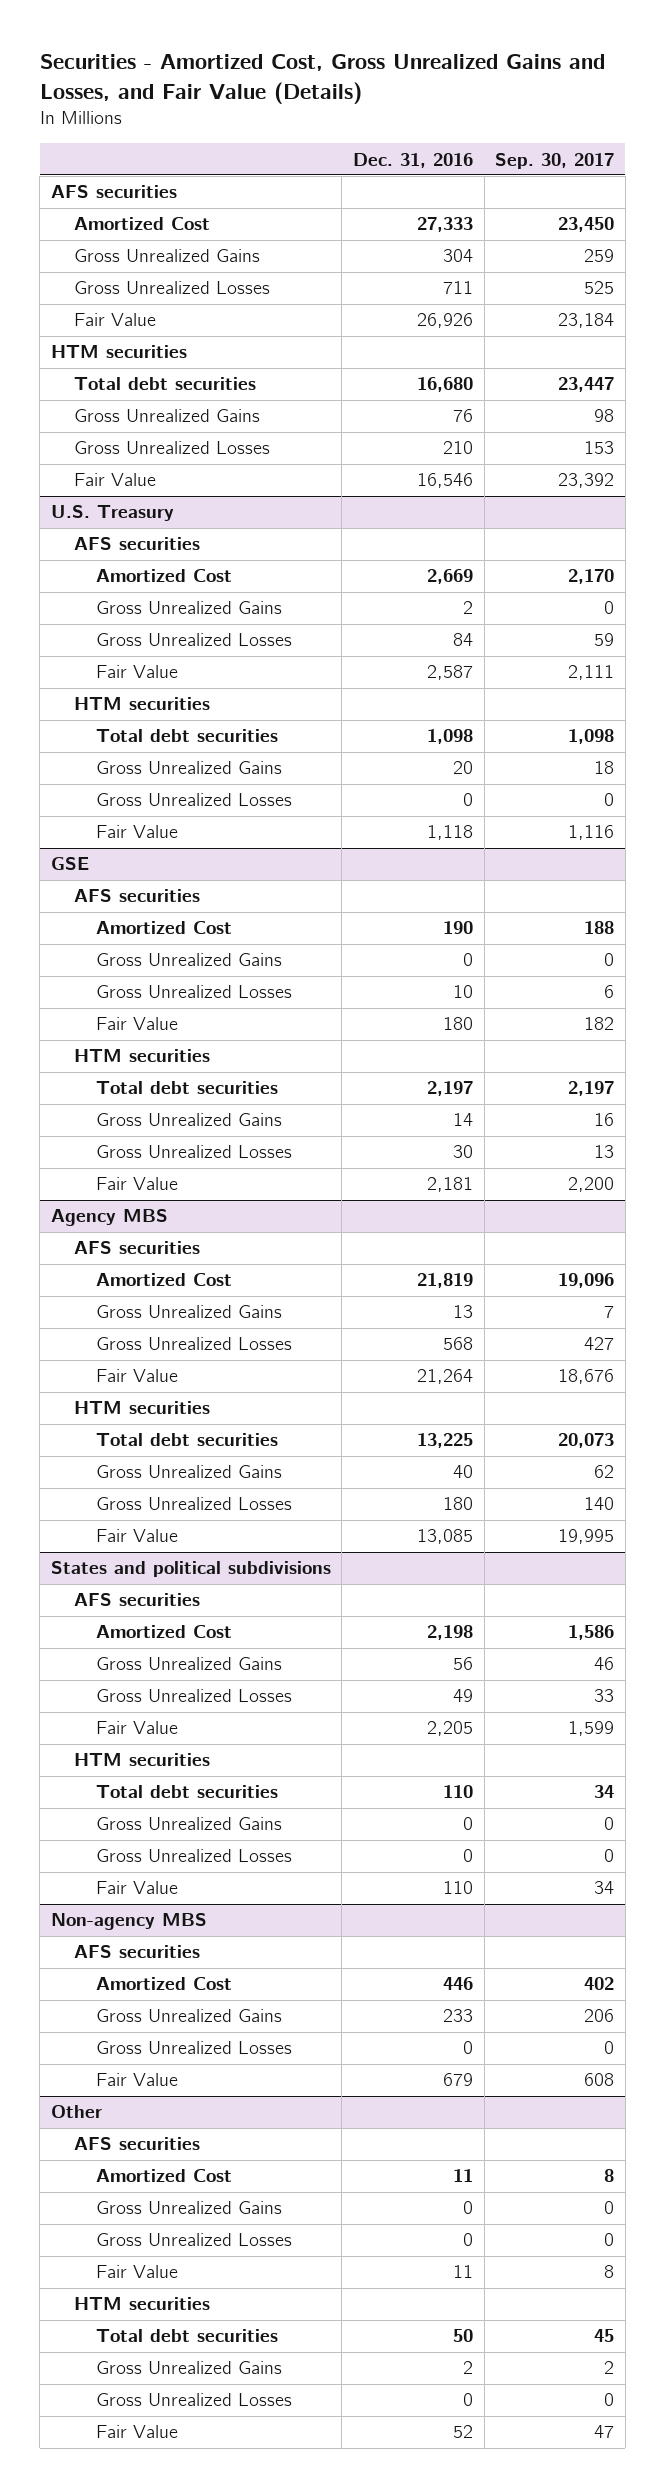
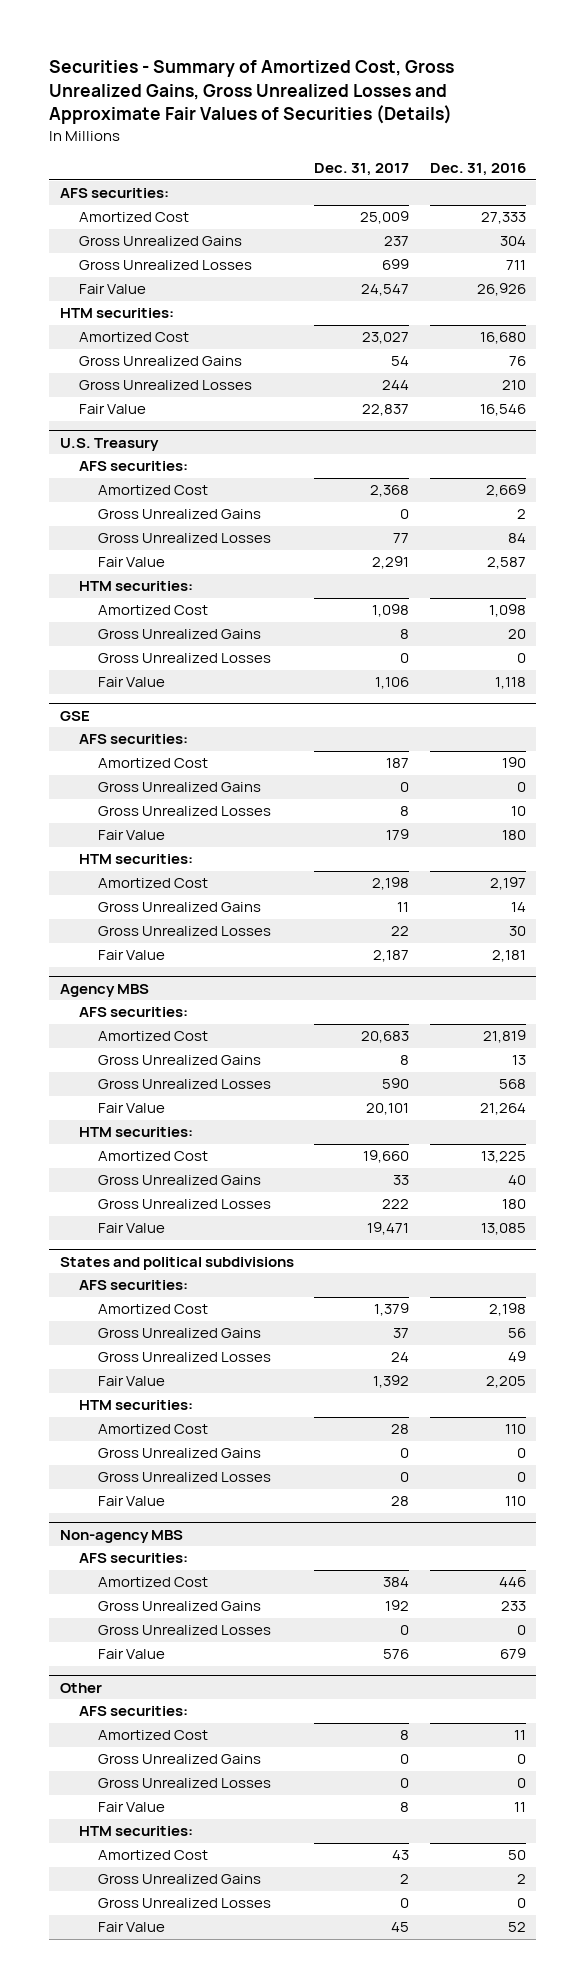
[39,54,605,104] Securities - Amortized Cost, Gross Unrealized Gains and Losses, and Fair Value (Details) -> [49,59,455,125] Securities - Summary of Amortized Cost, Gross Unrealized Gains, Gross Unrealized Losses and Approximate Fair Values of Securities (Details)
[495,152,615,169] Sep. 30, 2017 -> none
none -> [314,163,410,177] Dec. 31, 2017
[50,185,177,199] AFS securities -> [59,188,169,199] AFS securities:
[50,345,187,359] HTM securities -> [59,308,174,319] HTM securities:
[73,377,256,391] Total debt securities -> [78,332,189,343] Amortized Cost
[73,537,200,551] AFS securities -> [78,461,188,472] AFS securities:
[73,697,210,711] HTM securities -> [78,581,193,592] HTM securities:
[96,729,279,743] Total debt securities -> [97,605,208,616] Amortized Cost
[73,889,200,903] AFS securities -> [78,734,188,745] AFS securities:
[73,1049,210,1063] HTM securities -> [78,854,193,865] HTM securities:
[96,1081,279,1095] Total debt securities -> [97,878,208,889] Amortized Cost
[73,1241,200,1255] AFS securities -> [78,1007,188,1018] AFS securities:
[73,1401,210,1415] HTM securities -> [78,1127,193,1138] HTM securities:
[96,1433,279,1447] Total debt securities -> [97,1151,208,1162] Amortized Cost
[73,1593,200,1607] AFS securities -> [78,1280,188,1291] AFS securities:
[73,1753,210,1767] HTM securities -> [78,1400,193,1411] HTM securities:
[96,1785,279,1799] Total debt securities -> [97,1424,208,1435] Amortized Cost
[73,1945,200,1959] AFS securities -> [78,1553,188,1564] AFS securities:
[73,2137,200,2151] AFS securities -> [78,1706,188,1717] AFS securities:
[73,2297,210,2311] HTM securities -> [78,1826,193,1837] HTM securities:
[96,2329,279,2343] Total debt securities -> [97,1850,208,1861] Amortized Cost

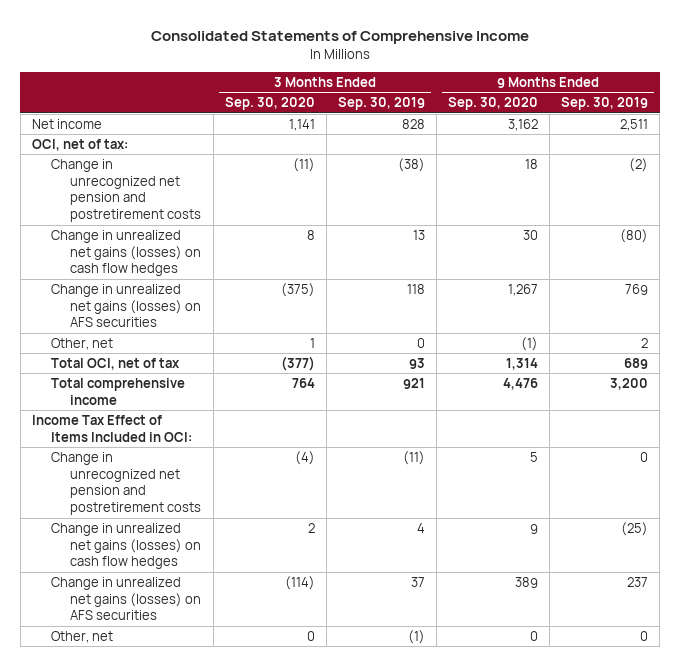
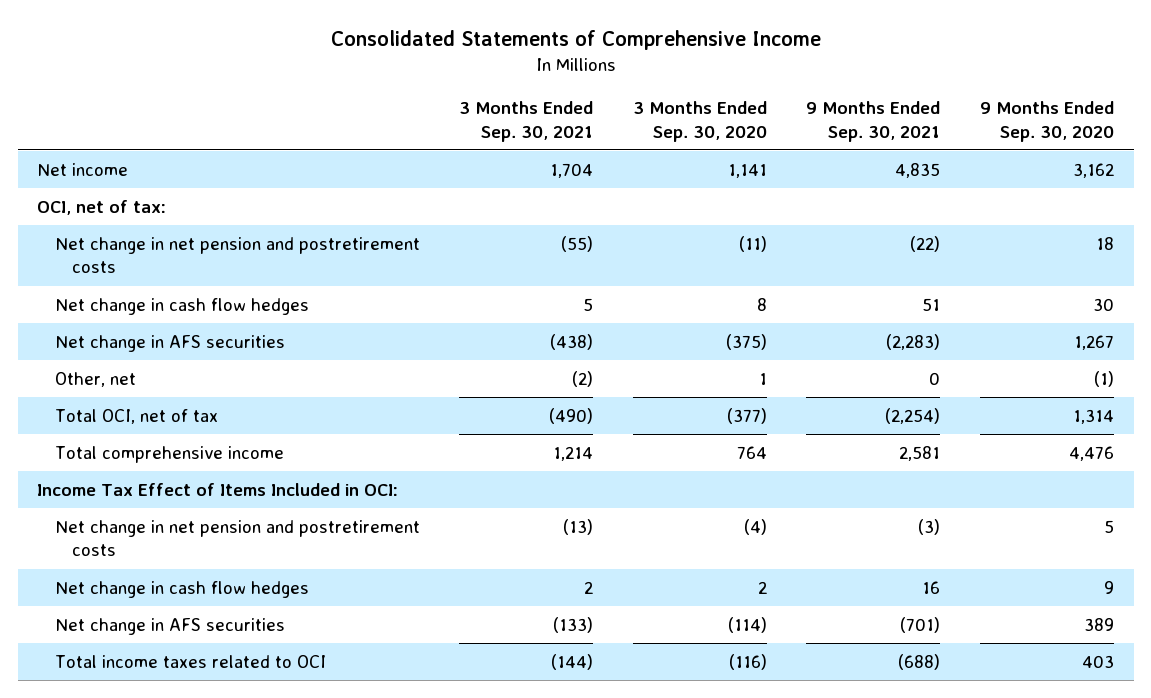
[337,97,425,111] Sep. 30, 2019 -> none
[561,97,649,111] Sep. 30, 2019 -> none
none -> [459,101,594,142] 3 Months Ended Sep. 30, 2021
none -> [806,101,941,142] 9 Months Ended Sep. 30, 2021
[51,159,202,223] Change in unrecognized net pension and postretirement costs -> [54,236,420,274] Net change in net pension and postretirement costs
[51,230,202,277] Change in unrealized net gains (losses) on cash flow hedges -> [54,297,309,315] Net change in cash flow hedges
[51,284,202,328] Change in unrealized net gains (losses) on AFS securities -> [54,334,285,352] Net change in AFS securities
[51,631,114,644] Other, net -> none
[51,452,202,516] Change in unrecognized net pension and postretirement costs -> [54,519,420,557] Net change in net pension and postretirement costs
[51,523,202,570] Change in unrealized net gains (losses) on cash flow hedges -> [54,580,309,598] Net change in cash flow hedges
[51,577,202,621] Change in unrealized net gains (losses) on AFS securities -> [54,617,285,635] Net change in AFS securities
none -> [54,654,326,668] Total income taxes related to OCI

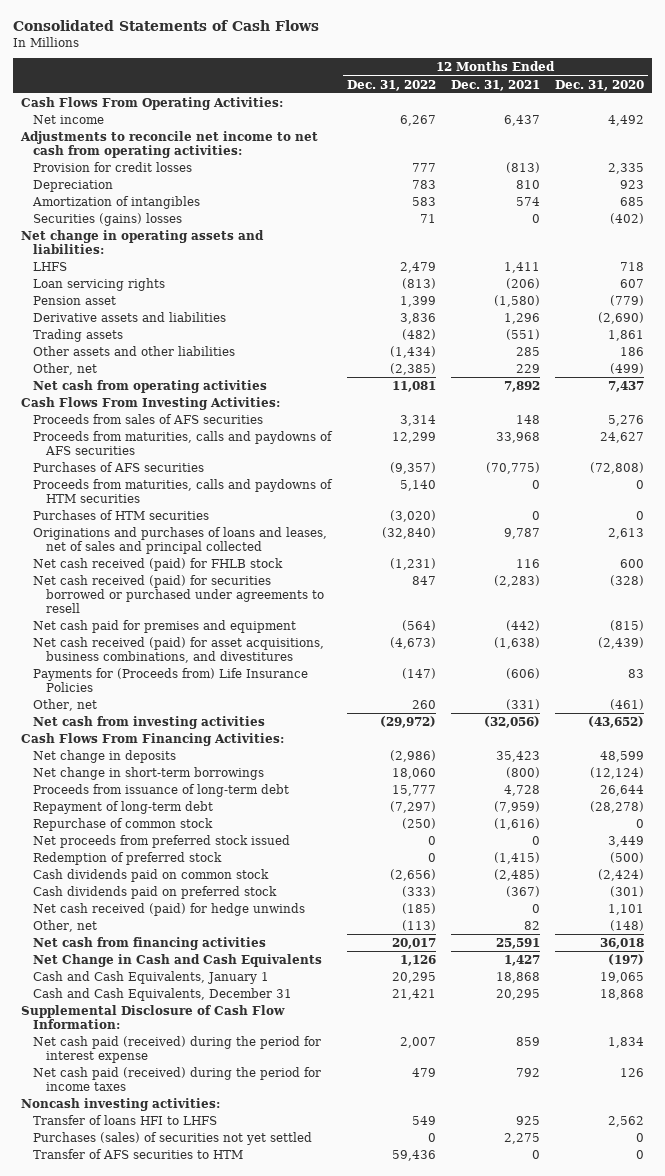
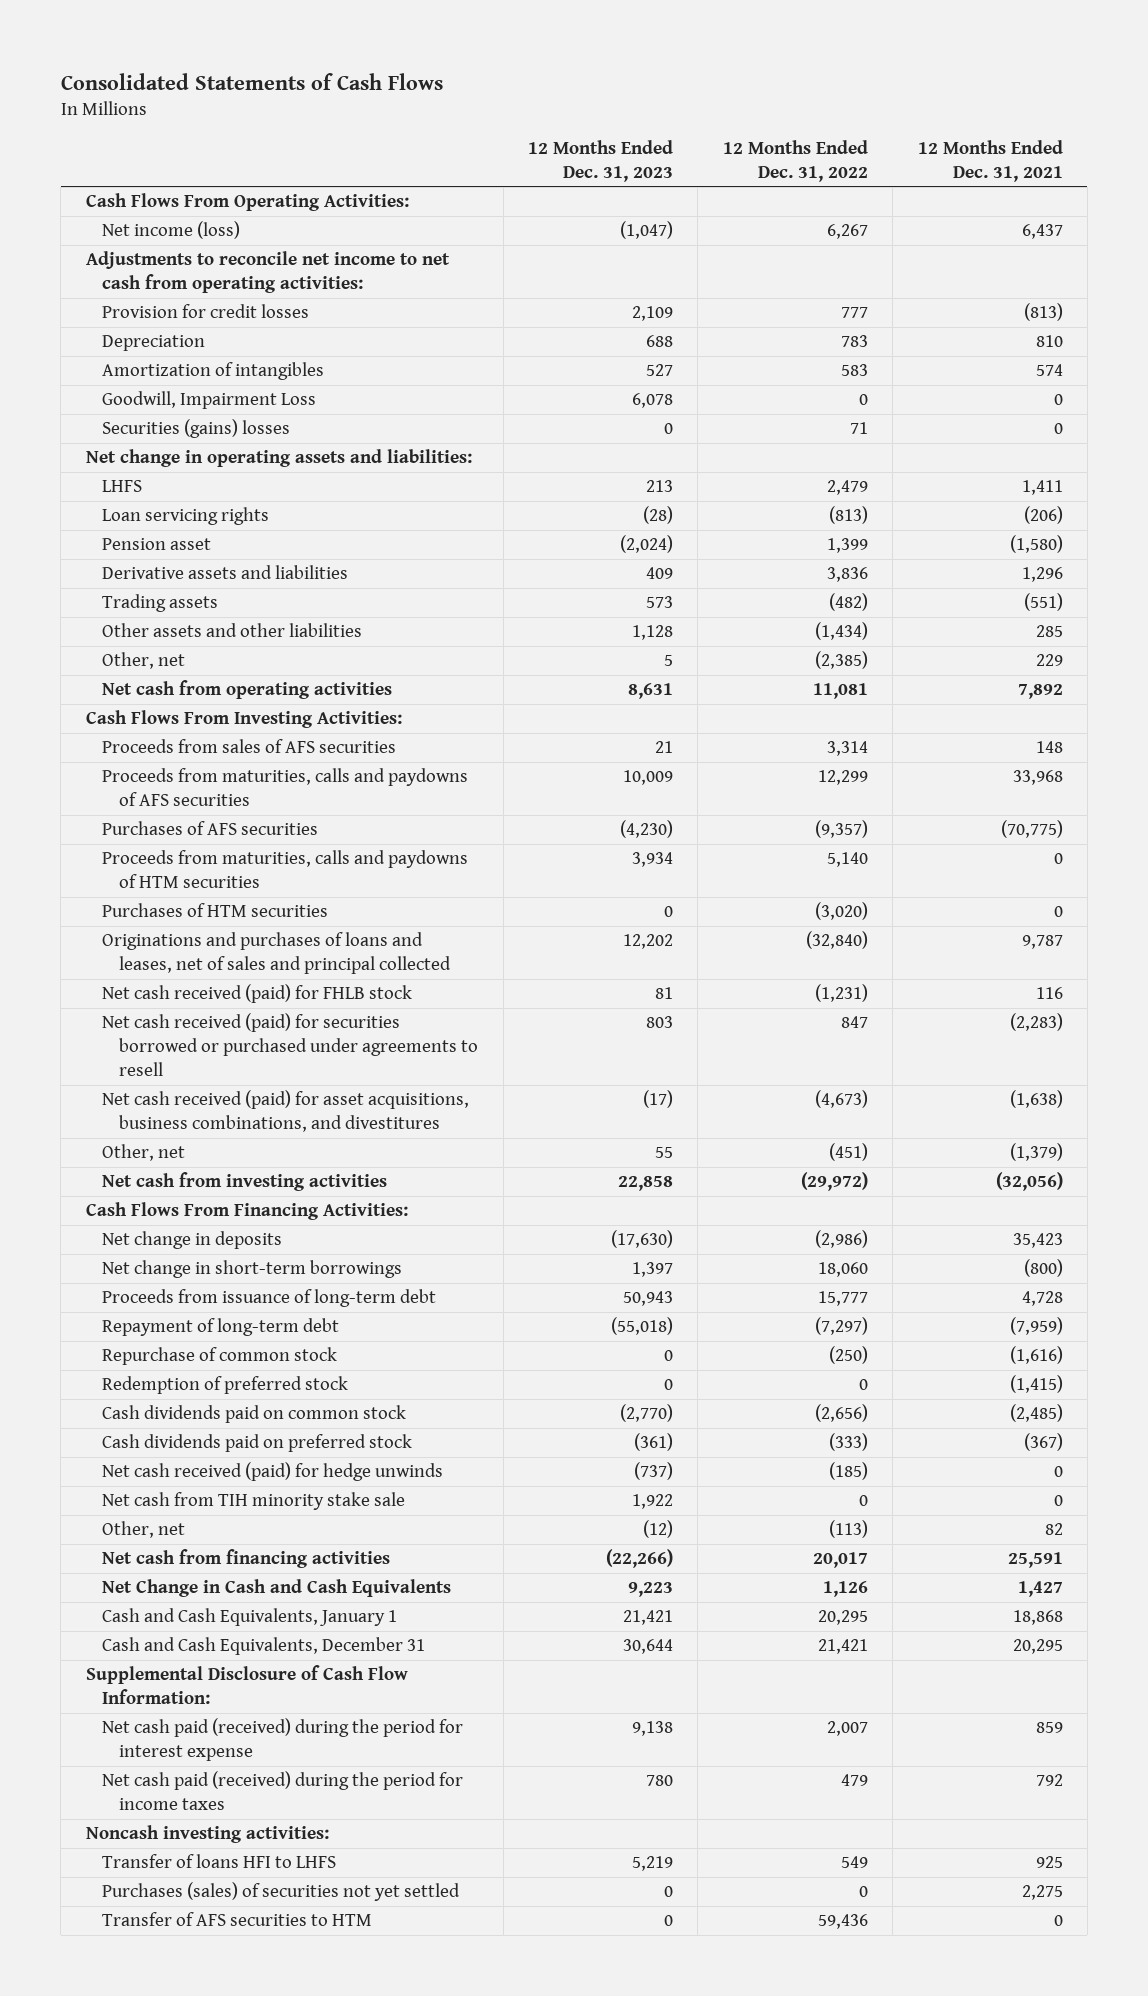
[555,79,645,91] Dec. 31, 2020 -> none
none -> [527,139,673,182] 12 Months Ended Dec. 31, 2023
[33,114,105,124] Net income -> [102,221,241,240] Net income (loss)
none -> [102,391,317,410] Goodwill, Impairment Loss
[33,619,297,633] Net cash paid for premises and equipment -> none
[33,667,309,692] Payments for (Proceeds from) Life Insurance Policies -> none
[411,699,436,709] 260 -> [828,1143,868,1162] (451)
[505,698,540,710] (331) -> [1009,1143,1063,1162] (1,379)
[33,834,291,848] Net proceeds from preferred stock issued -> none
none -> [102,1492,406,1511] Net cash from TIH minority stake sale

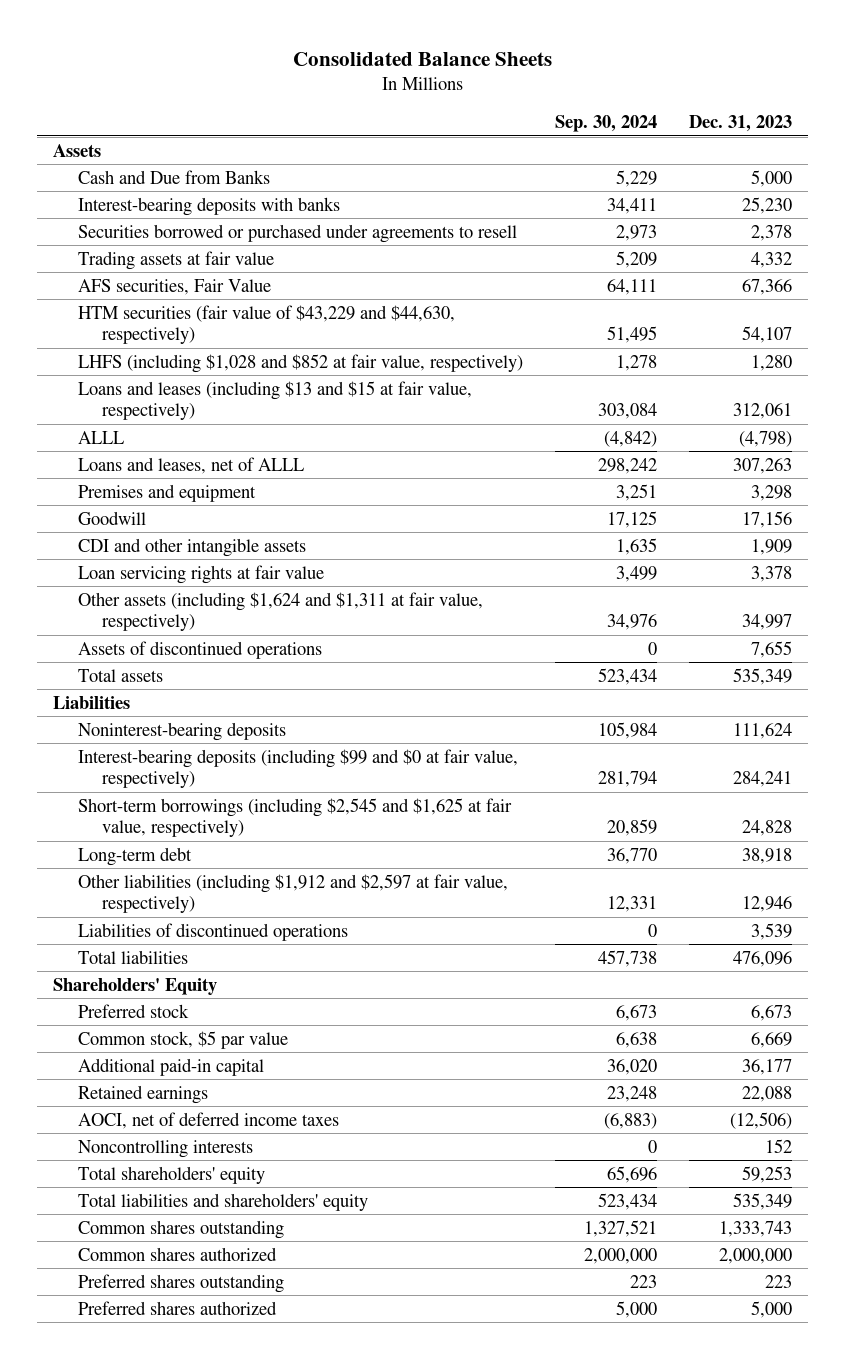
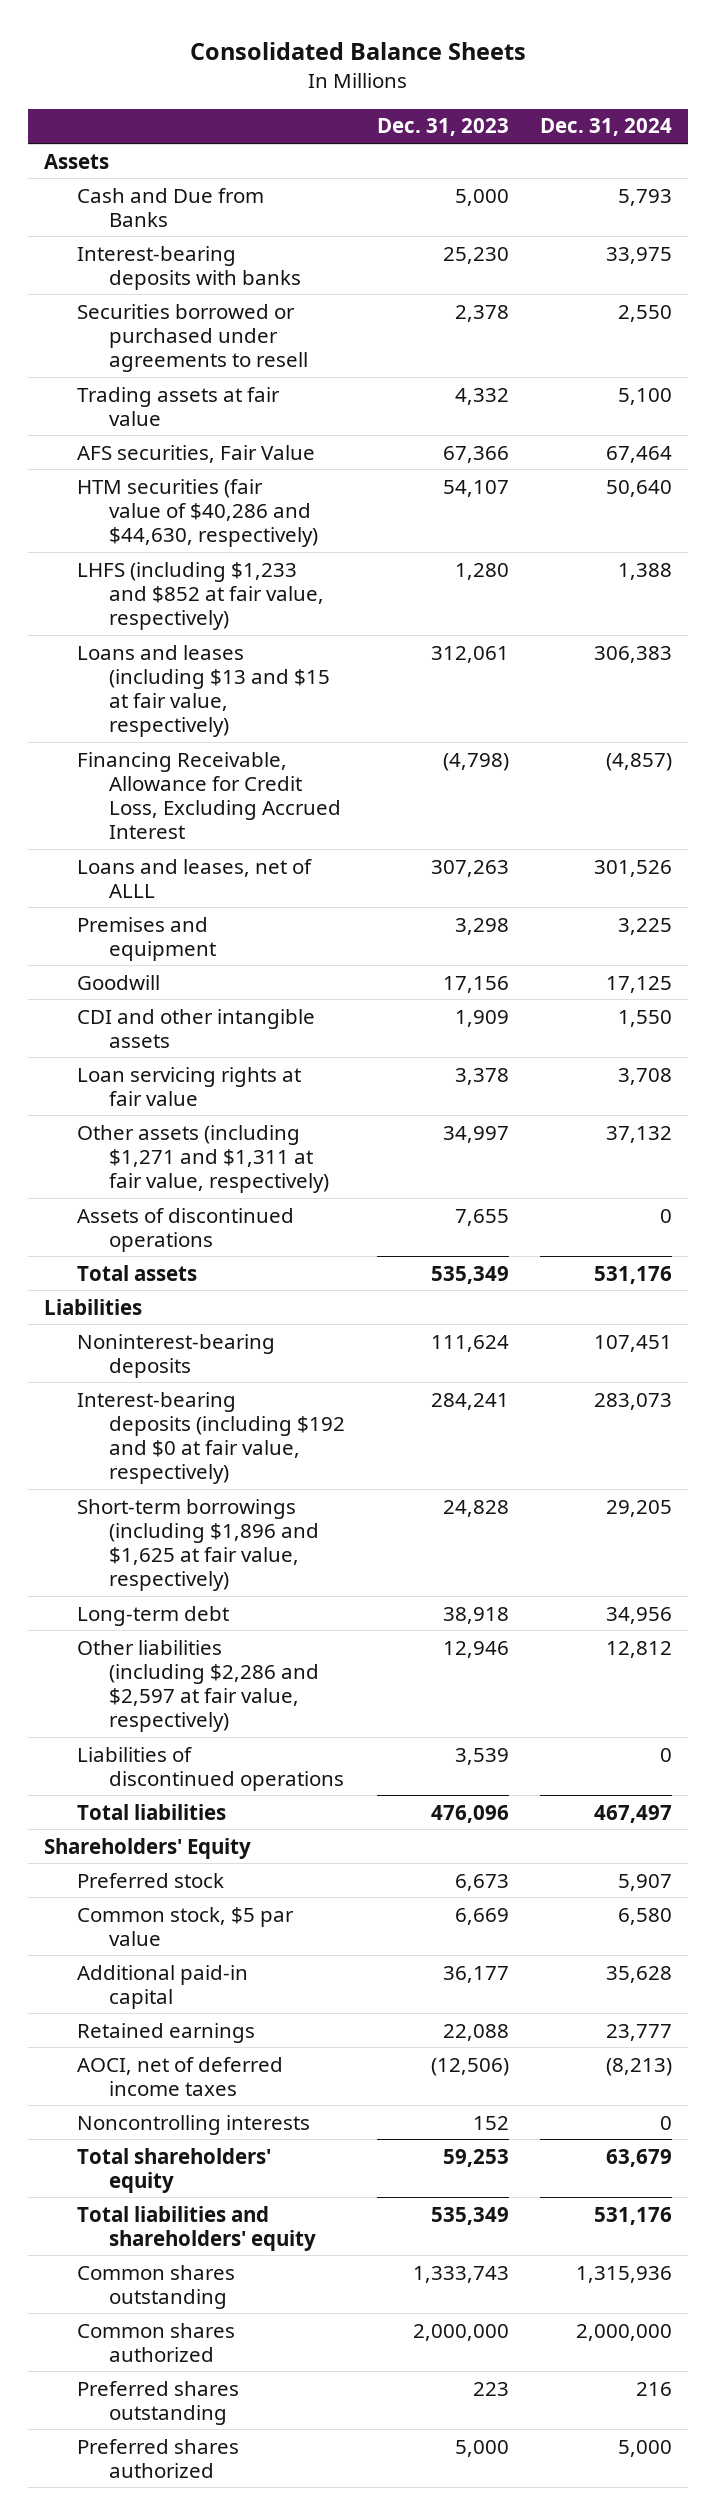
[554,115,657,133] Sep. 30, 2024 -> none
none -> [540,118,673,137] Dec. 31, 2024
[77,304,455,344] HTM securities (fair value of $43,229 and $44,630, respectively) -> [76,478,318,547] HTM securities (fair value of $40,286 and $44,630, respectively)
[77,353,523,373] LHFS (including $1,028 and $852 at fair value, respectively) -> [76,561,324,630] LHFS (including $1,233 and $852 at fair value, respectively)
[77,430,125,444] ALLL -> [76,751,341,840] Financing Receivable, Allowance for Credit Loss, Excluding Accrued Interest
[77,591,483,631] Other assets (including $1,624 and $1,311 at fair value, respectively) -> [76,1124,329,1193] Other assets (including $1,271 and $1,311 at fair value, respectively)
[77,748,518,788] Interest-bearing deposits (including $99 and $0 at fair value, respectively) -> [76,1391,345,1485] Interest-bearing deposits (including $192 and $0 at fair value, respectively)
[77,797,512,837] Short-term borrowings (including $2,545 and $1,625 at fair value, respectively) -> [76,1498,319,1592] Short-term borrowings (including $1,896 and $1,625 at fair value, respectively)
[77,873,508,913] Other liabilities (including $1,912 and $2,597 at fair value, respectively) -> [76,1639,319,1733] Other liabilities (including $2,286 and $2,597 at fair value, respectively)

